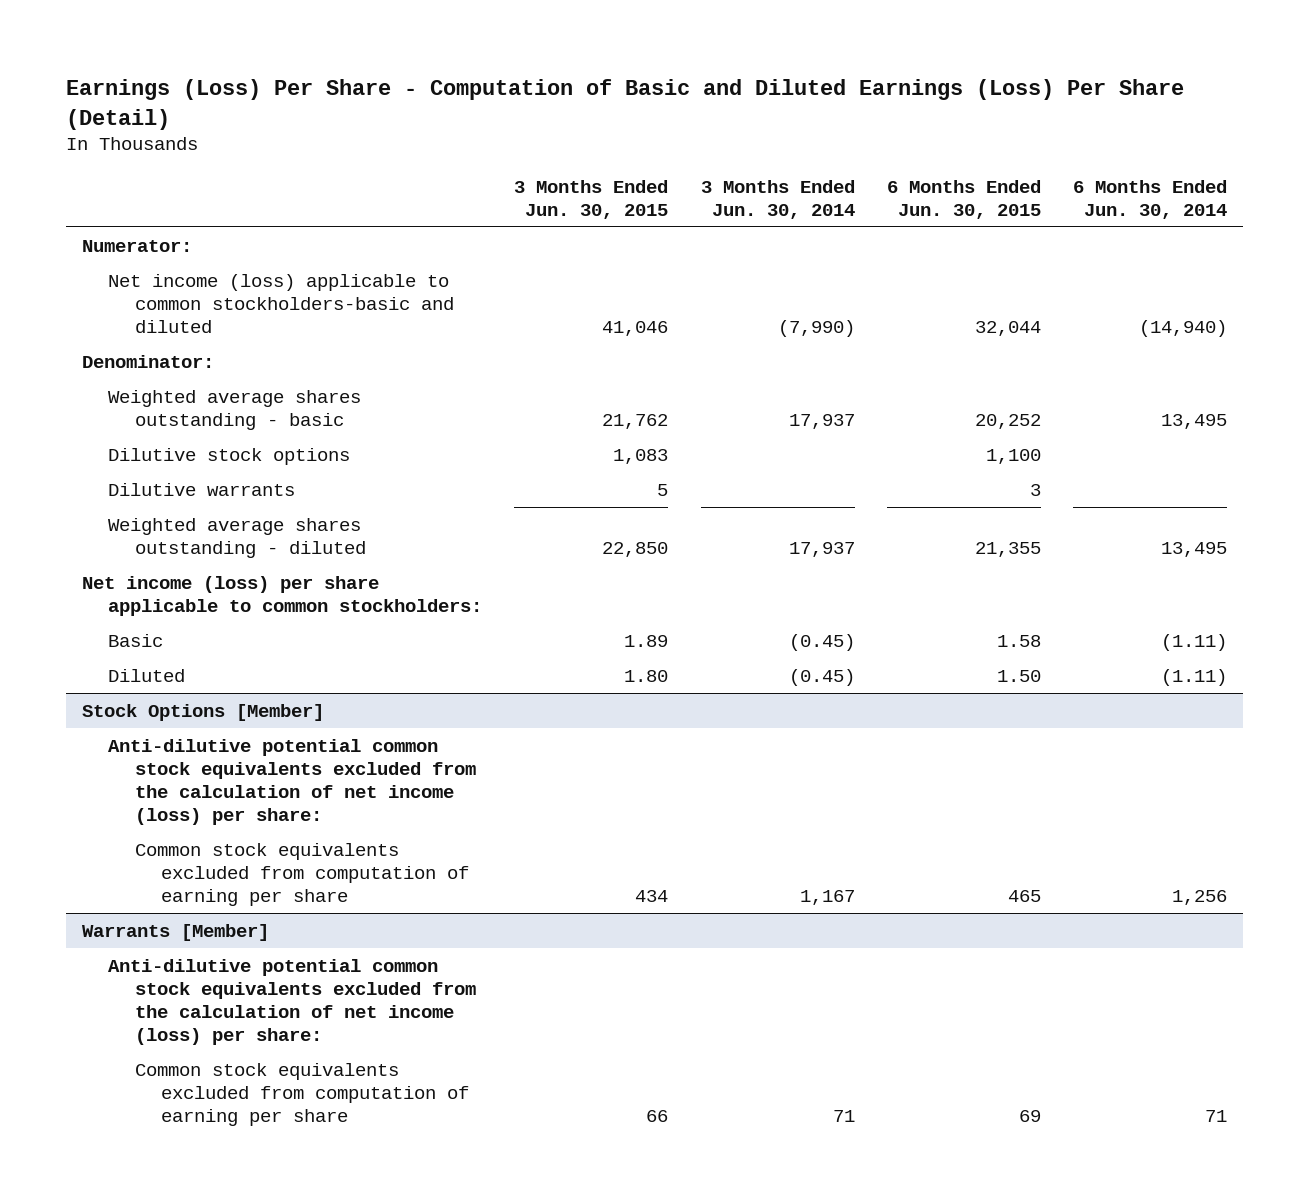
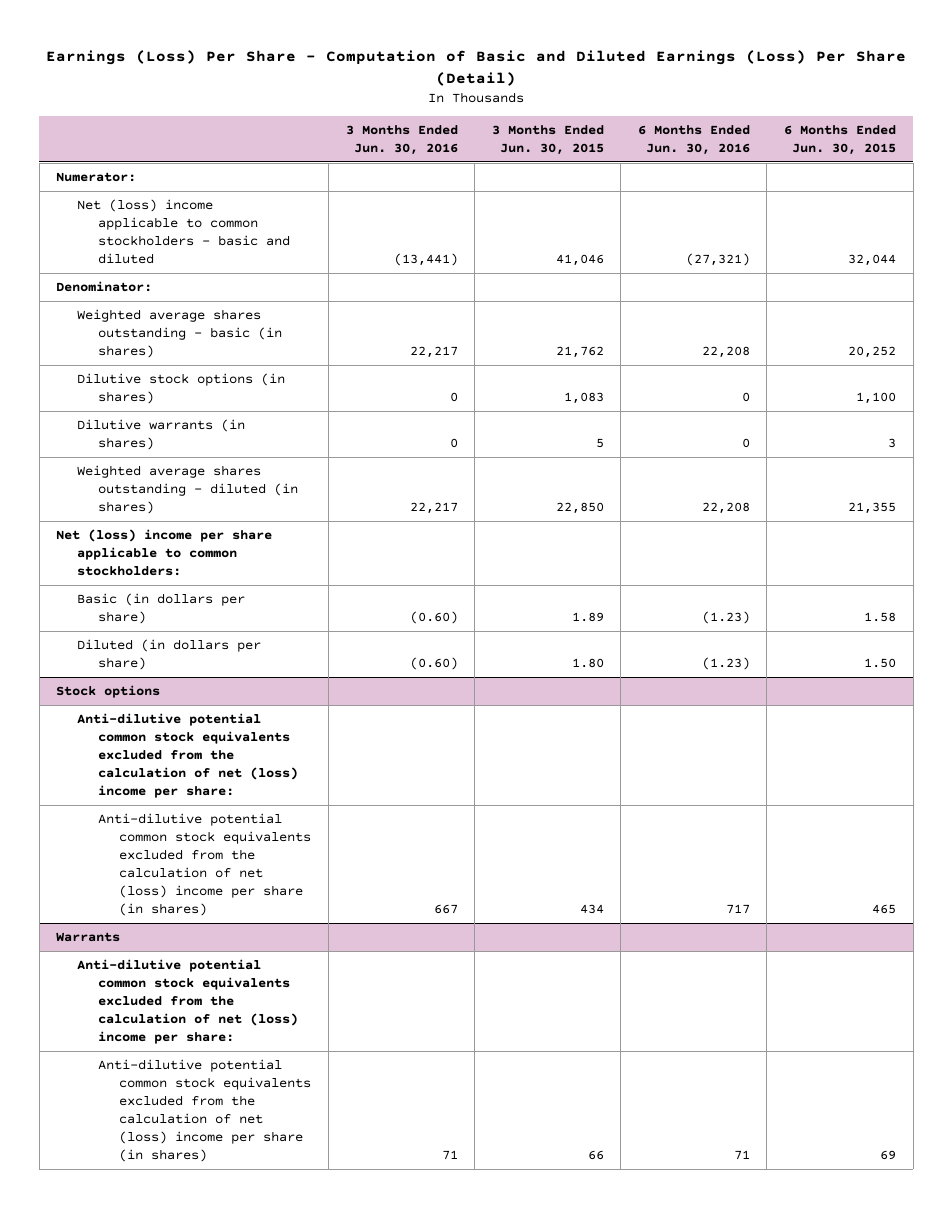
[700,179,855,219] 3 Months Ended Jun. 30, 2014 -> none
[1072,179,1227,219] 6 Months Ended Jun. 30, 2014 -> none
none -> [345,125,458,155] 3 Months Ended Jun. 30, 2016
none -> [637,125,750,155] 6 Months Ended Jun. 30, 2016
[108,273,454,333] Net income (loss) applicable to common stockholders-basic and diluted -> [77,199,291,265] Net (loss) income applicable to common stockholders - basic and diluted
[108,389,362,430] Weighted average shares outstanding - basic -> [77,309,283,359] Weighted average shares outstanding - basic (in shares)
[108,447,351,465] Dilutive stock options -> [77,373,286,405] Dilutive stock options (in shares)
[108,482,296,496] Dilutive warrants -> [77,419,246,451] Dilutive warrants (in shares)
[108,517,366,558] Weighted average shares outstanding - diluted -> [77,465,299,515] Weighted average shares outstanding - diluted (in shares)
[81,575,483,616] Net income (loss) per share applicable to common stockholders: -> [56,529,273,577] Net (loss) income per share applicable to common stockholders:
[108,633,164,647] Basic -> [77,593,246,625] Basic (in dollars per share)
[108,668,186,682] Diluted -> [77,639,262,671] Diluted (in dollars per share)
[81,703,324,721] Stock Options [Member] -> [56,685,161,699] Stock options
[108,738,476,825] Anti-dilutive potential common stock equivalents excluded from the calculation of net income (loss) per share: -> [77,713,299,799] Anti-dilutive potential common stock equivalents excluded from the calculation of net (loss) income per share:
[134,842,469,906] Common stock equivalents excluded from computation of earning per share -> [98,813,312,916] Anti-dilutive potential common stock equivalents excluded from the calculation of net (loss) income per share (in shares)
[81,923,269,941] Warrants [Member] -> [56,932,121,943] Warrants
[108,958,476,1045] Anti-dilutive potential common stock equivalents excluded from the calculation of net income (loss) per share: -> [77,959,299,1045] Anti-dilutive potential common stock equivalents excluded from the calculation of net (loss) income per share:
[134,1062,469,1126] Common stock equivalents excluded from computation of earning per share -> [98,1059,312,1162] Anti-dilutive potential common stock equivalents excluded from the calculation of net (loss) income per share (in shares)

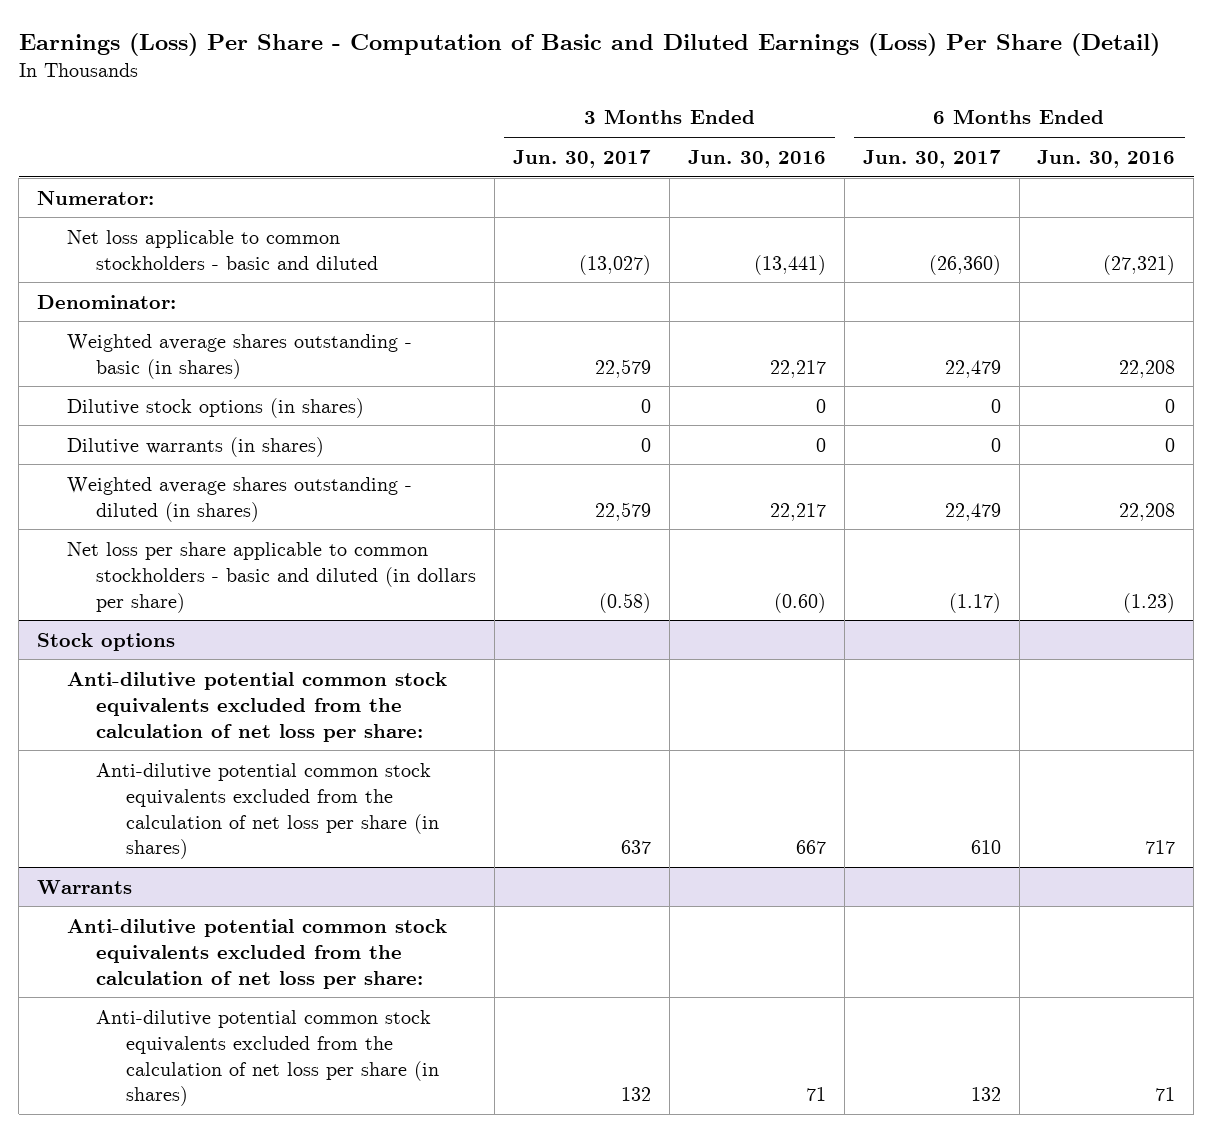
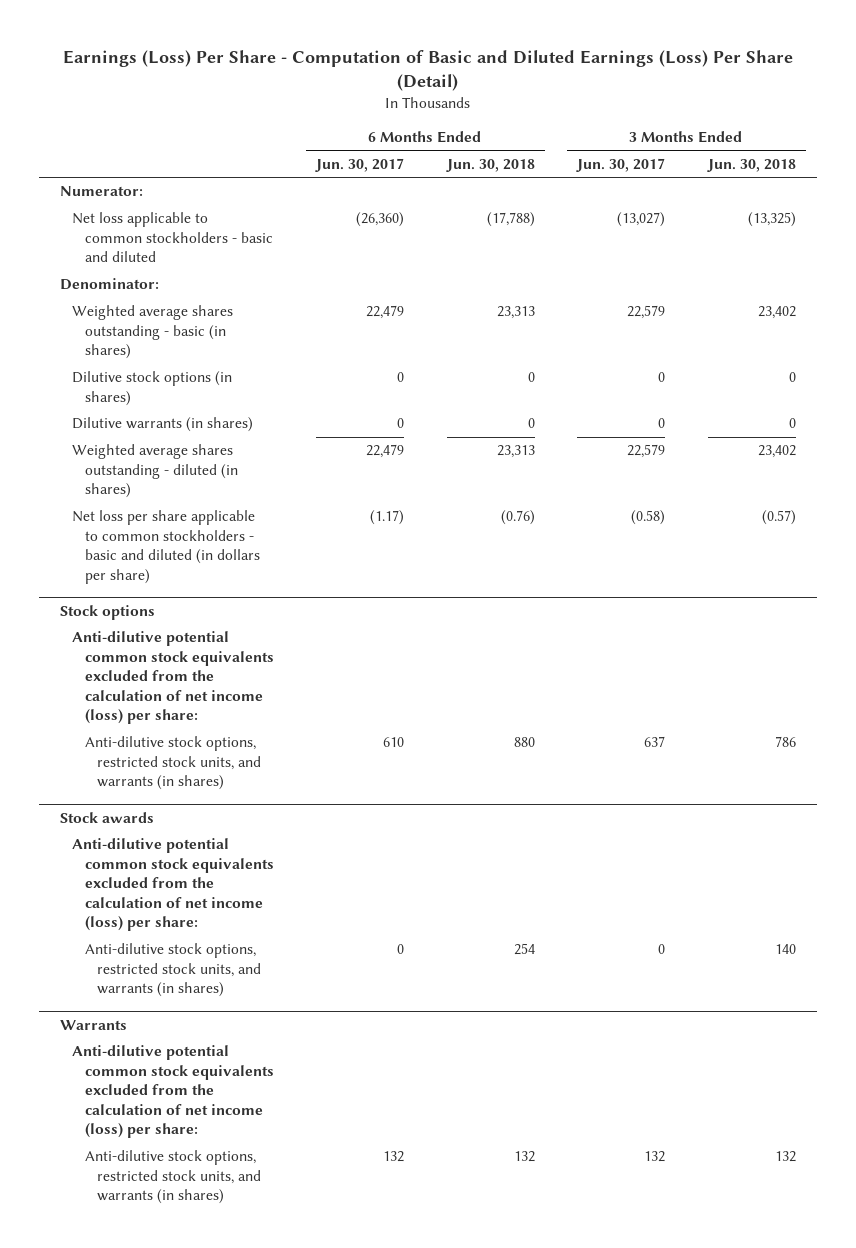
[687,149,826,168] Jun. 30, 2016 -> none
[1037,149,1176,168] Jun. 30, 2016 -> none
none -> [445,158,535,172] Jun. 30, 2018
none -> [706,158,796,172] Jun. 30, 2018
[66,671,447,742] Anti-dilutive potential common stock equivalents excluded from the calculation of net loss per share: -> [72,631,274,725] Anti-dilutive potential common stock equivalents excluded from the calculation of net income (loss) per share:
[96,762,439,860] Anti-dilutive potential common stock equivalents excluded from the calculation of net loss per share (in shares) -> [84,736,261,791] Anti-dilutive stock options, restricted stock units, and warrants (in shares)
none -> [60,812,155,824] Stock awards
none -> [72,838,274,932] Anti-dilutive potential common stock equivalents excluded from the calculation of net income (loss) per share:
none -> [84,943,261,998] Anti-dilutive stock options, restricted stock units, and warrants (in shares)
[66,918,447,989] Anti-dilutive potential common stock equivalents excluded from the calculation of net loss per share: -> [72,1045,274,1139] Anti-dilutive potential common stock equivalents excluded from the calculation of net income (loss) per share:
[96,1009,439,1107] Anti-dilutive potential common stock equivalents excluded from the calculation of net loss per share (in shares) -> [84,1150,261,1205] Anti-dilutive stock options, restricted stock units, and warrants (in shares)

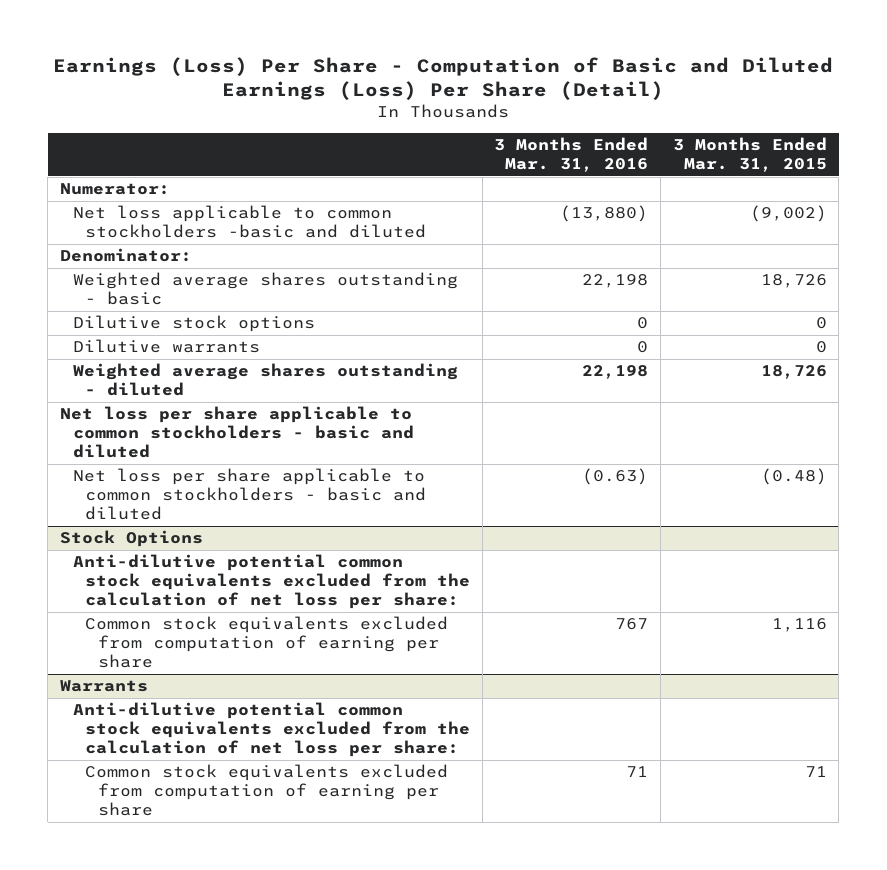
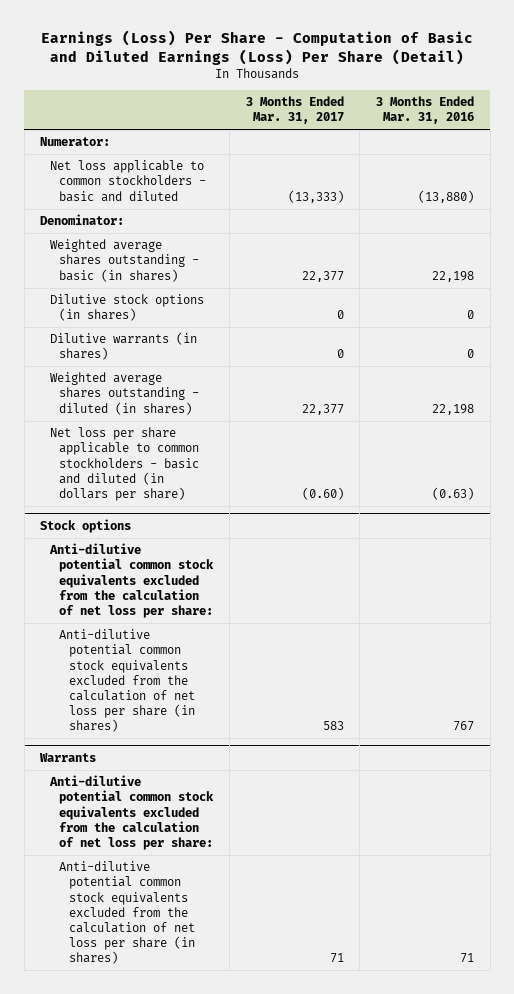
[672,137,827,173] 3 Months Ended Mar. 31, 2015 -> none
none -> [245,96,344,125] 3 Months Ended Mar. 31, 2017
[72,205,427,239] Net loss applicable to common stockholders -basic and diluted -> [49,160,207,202] Net loss applicable to common stockholders - basic and diluted
[59,406,414,459] Net loss per share applicable to common stockholders - basic and diluted -> none
[72,272,458,306] Weighted average shares outstanding - basic -> [49,239,200,282] Weighted average shares outstanding - basic (in shares)
[72,315,315,333] Dilutive stock options -> [49,294,204,322] Dilutive stock options (in shares)
[72,339,260,354] Dilutive warrants -> [49,332,197,361] Dilutive warrants (in shares)
[72,363,458,397] Weighted average shares outstanding - diluted -> [49,372,200,415] Weighted average shares outstanding - diluted (in shares)
[72,468,427,521] Net loss per share applicable to common stockholders - basic and diluted -> [49,427,200,501] Net loss per share applicable to common stockholders - basic and diluted (in dollars per share)
[59,530,203,548] Stock Options -> [40,518,132,533] Stock options
[85,616,449,669] Common stock equivalents excluded from computation of earning per share -> [59,629,195,733] Anti-dilutive potential common stock equivalents excluded from the calculation of net loss per share (in shares)
[85,764,449,817] Common stock equivalents excluded from computation of earning per share -> [59,861,195,965] Anti-dilutive potential common stock equivalents excluded from the calculation of net loss per share (in shares)

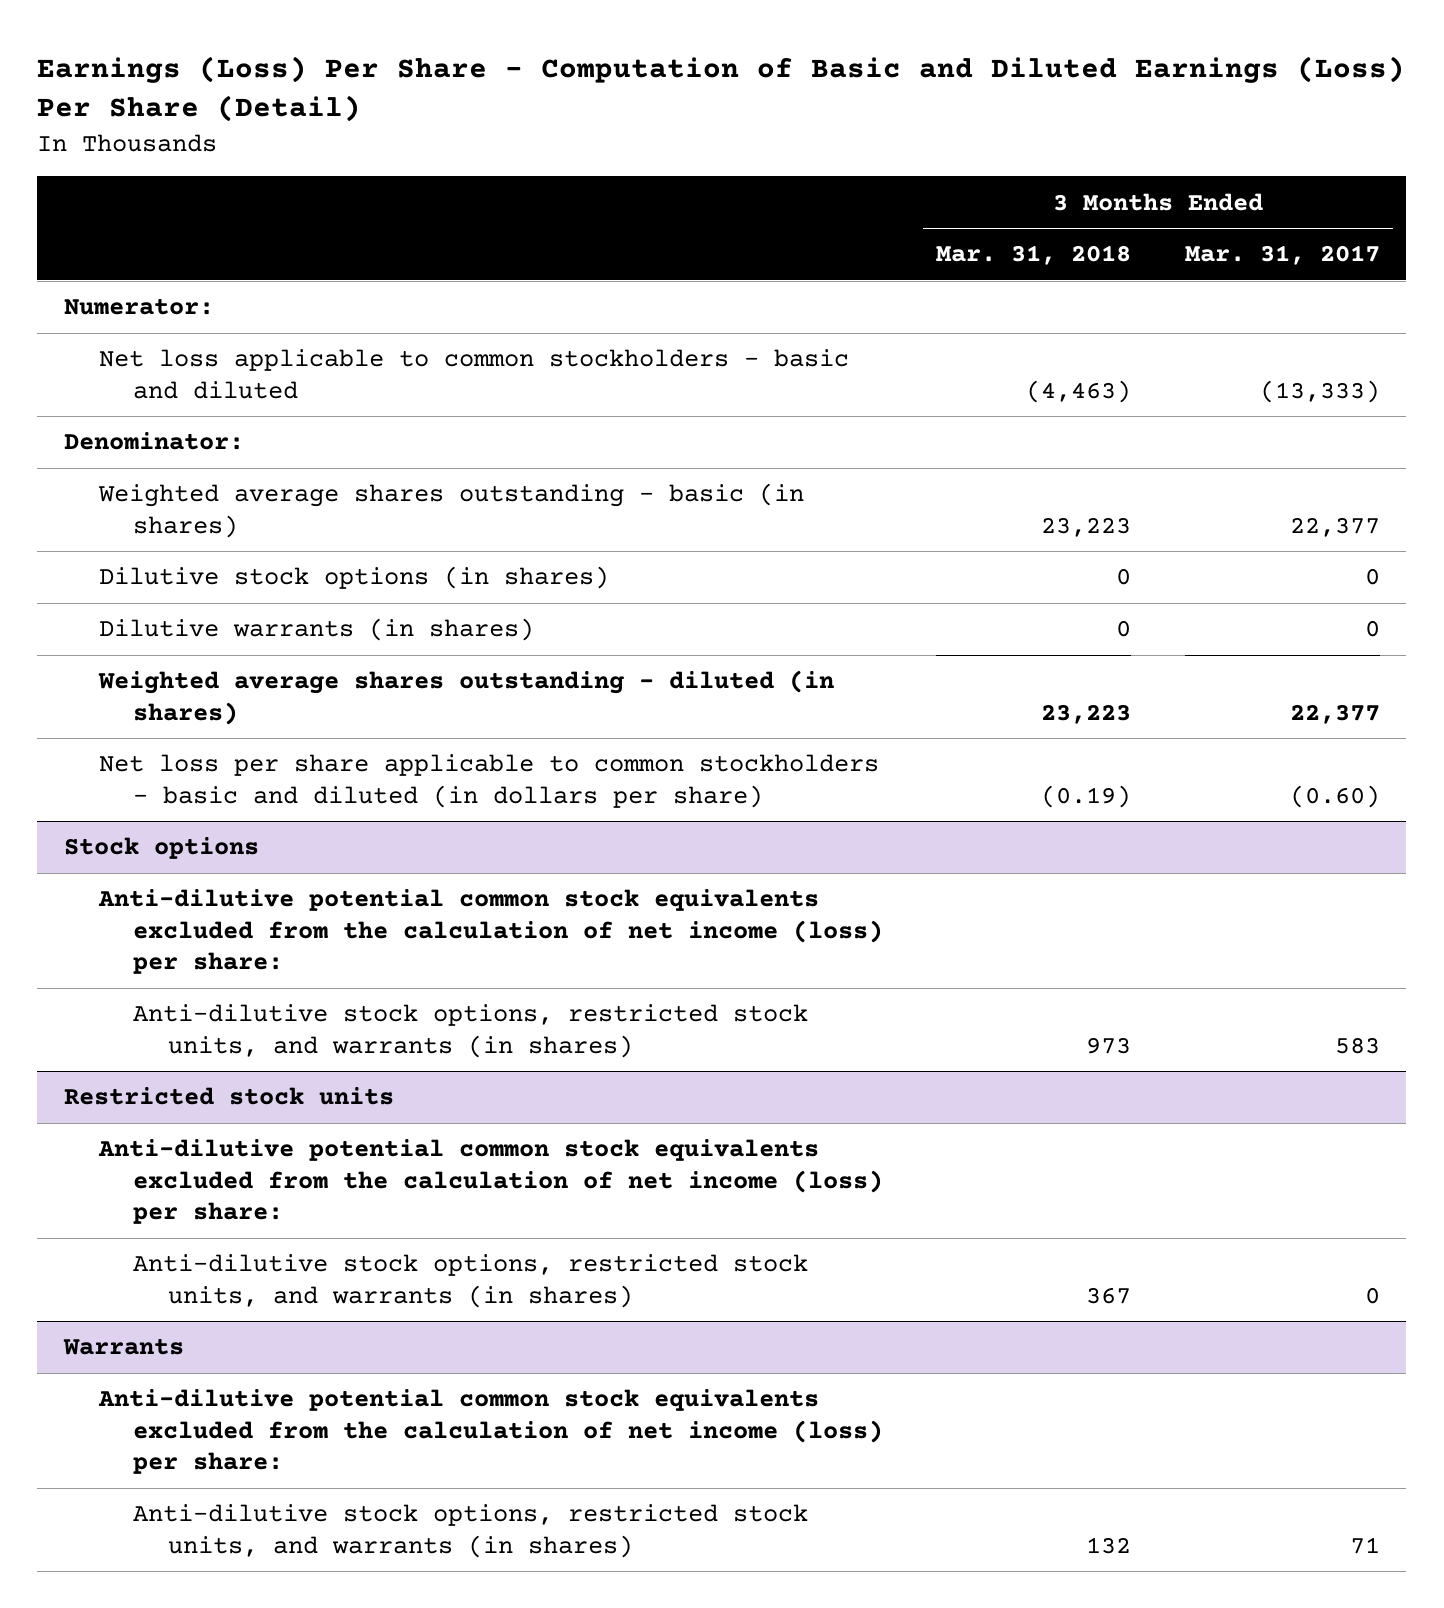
[375,96,474,125] 3 Months Ended Mar. 31, 2016 -> none
none -> [936,245,1132,266] Mar. 31, 2018
[48,543,215,618] Anti-dilutive potential common stock equivalents excluded from the calculation of net loss per share: -> [97,889,884,975] Anti-dilutive potential common stock equivalents excluded from the calculation of net income (loss) per share:
[59,629,195,733] Anti-dilutive potential common stock equivalents excluded from the calculation of net loss per share (in shares) -> [133,1004,809,1058] Anti-dilutive stock options, restricted stock units, and warrants (in shares)
none -> [63,1087,394,1106] Restricted stock units
none -> [97,1139,884,1225] Anti-dilutive potential common stock equivalents excluded from the calculation of net income (loss) per share:
none -> [133,1254,809,1308] Anti-dilutive stock options, restricted stock units, and warrants (in shares)
[48,775,215,850] Anti-dilutive potential common stock equivalents excluded from the calculation of net loss per share: -> [97,1389,884,1475] Anti-dilutive potential common stock equivalents excluded from the calculation of net income (loss) per share:
[59,861,195,965] Anti-dilutive potential common stock equivalents excluded from the calculation of net loss per share (in shares) -> [133,1504,809,1558] Anti-dilutive stock options, restricted stock units, and warrants (in shares)

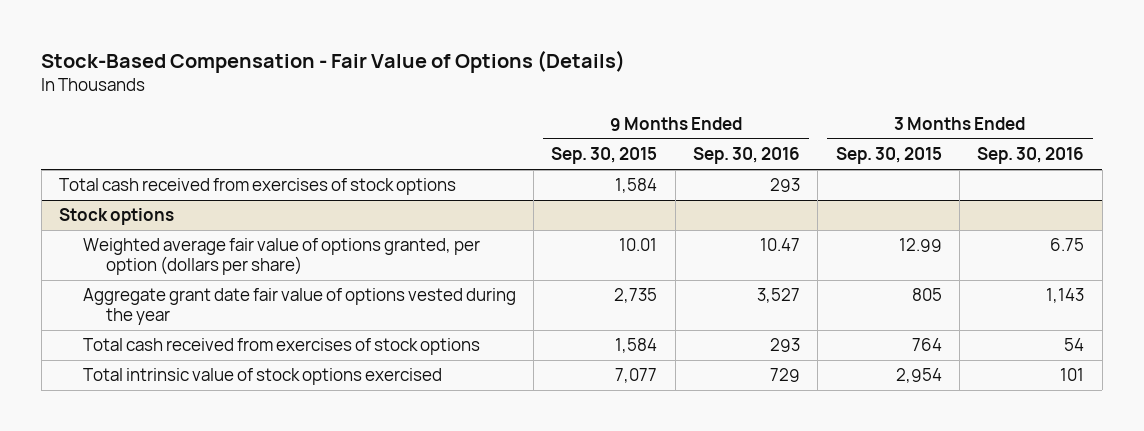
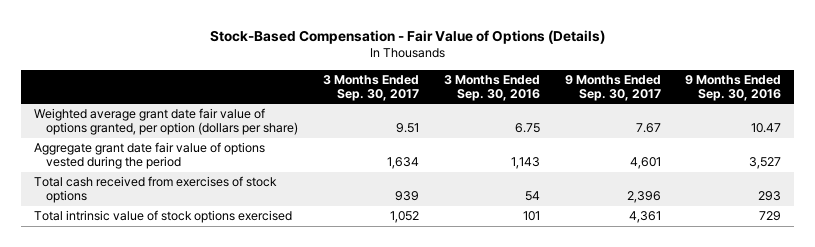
[551,147,658,165] Sep. 30, 2015 -> none
[835,147,942,165] Sep. 30, 2015 -> none
none -> [322,74,419,102] 3 Months Ended Sep. 30, 2017
none -> [564,74,661,102] 9 Months Ended Sep. 30, 2017
[59,178,457,196] Total cash received from exercises of stock options -> none
[59,208,175,226] Stock options -> none
[82,238,480,276] Weighted average fair value of options granted, per option (dollars per share) -> [33,108,299,136] Weighted average grant date fair value of options granted, per option (dollars per share)
[82,288,516,326] Aggregate grant date fair value of options vested during the year -> [33,142,265,170] Aggregate grant date fair value of options vested during the period

